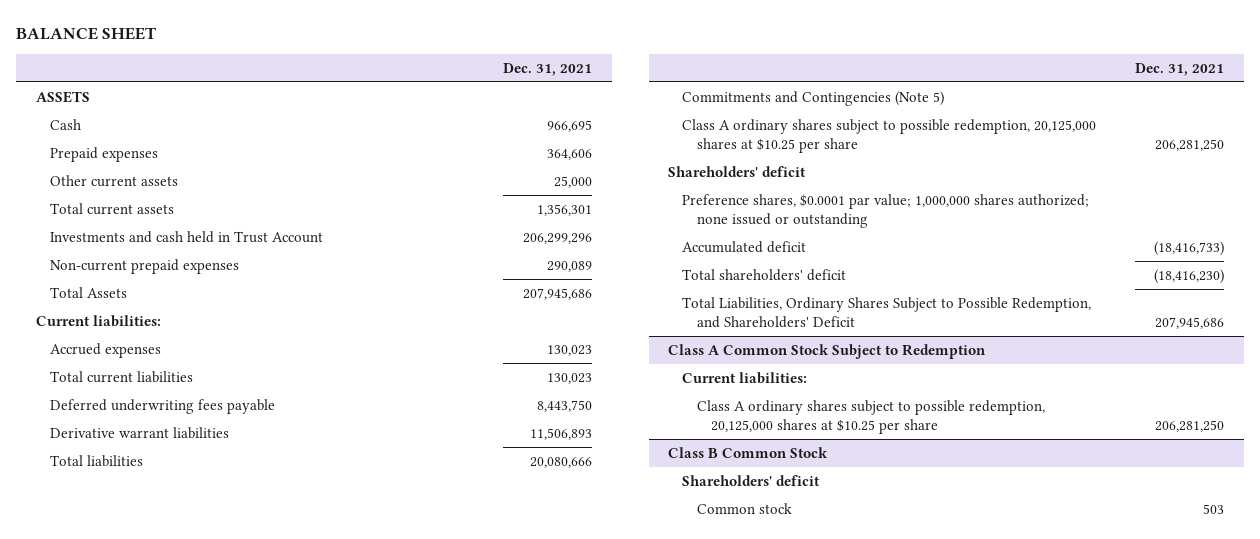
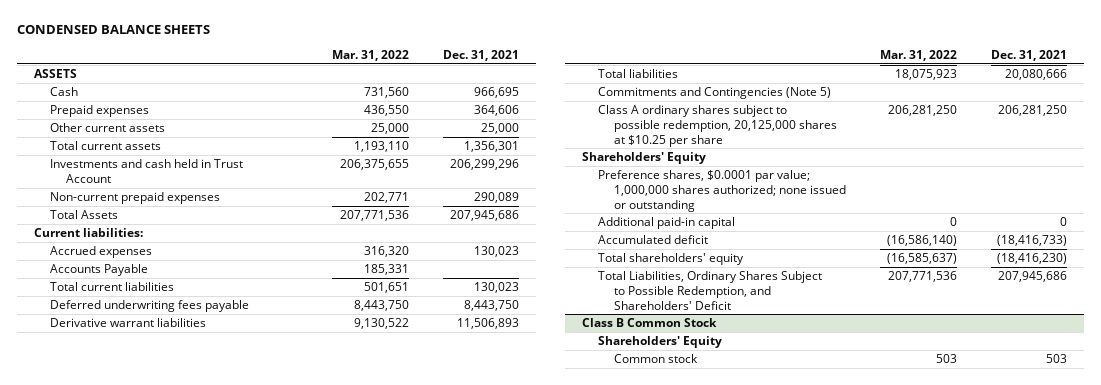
[16,27,157,41] BALANCE SHEET -> [16,25,210,35] CONDENSED BALANCE SHEETS
none -> [332,49,410,61] Mar. 31, 2022
none -> [49,263,148,276] Accounts Payable
[668,165,807,177] Shareholders' deficit -> [581,151,706,164] Shareholders' Equity
none -> [597,216,735,229] Additional paid-in capital
[682,268,847,281] Total shareholders' deficit -> [597,252,744,265] Total shareholders' equity
[668,343,987,359] Class A Common Stock Subject to Redemption -> none
[682,371,808,384] Current liabilities: -> none
[696,399,1045,434] Class A ordinary shares subject to possible redemption, 20,125,000 shares at $10.25 per share -> none
[682,474,821,486] Shareholders' deficit -> [597,335,722,348] Shareholders' Equity

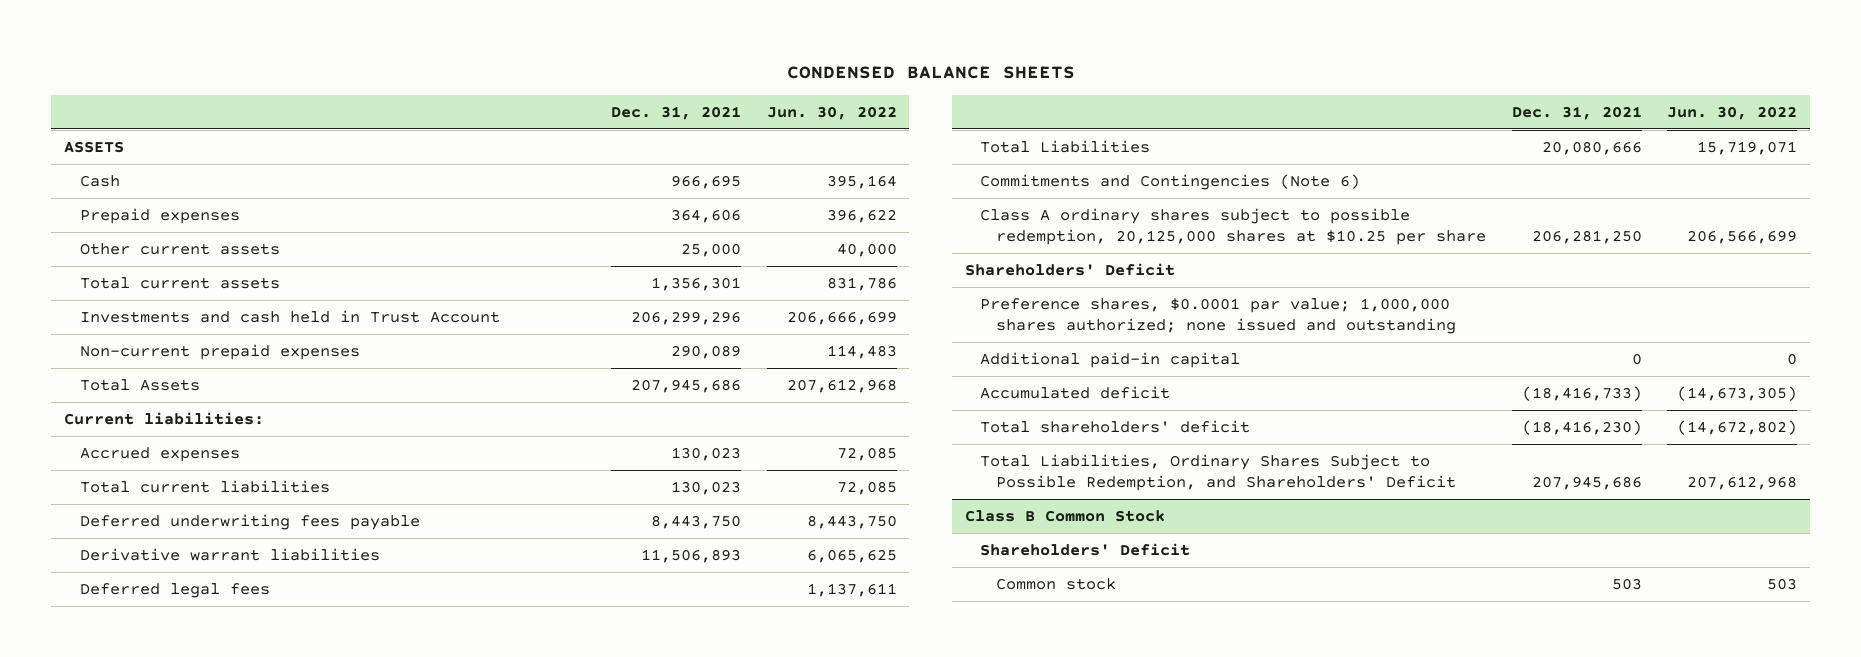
[332,49,410,61] Mar. 31, 2022 -> none
none -> [766,105,897,120] Jun. 30, 2022
[49,263,148,276] Accounts Payable -> none
none -> [79,583,270,599] Deferred legal fees
[597,68,678,78] Total liabilities -> [980,140,1151,154] Total Liabilities
[597,86,831,99] Commitments and Contingencies (Note 5) -> [980,174,1361,191] Commitments and Contingencies (Note 6)
[581,151,706,164] Shareholders' Equity -> [964,263,1175,277] Shareholders' Deficit
[597,169,847,212] Preference shares, $0.0001 par value; 1,000,000 shares authorized; none issued or outstanding -> [980,298,1457,334] Preference shares, $0.0001 par value; 1,000,000 shares authorized; none issued and outstanding
[597,252,744,265] Total shareholders' equity -> [980,420,1251,434] Total shareholders' deficit
[597,335,722,348] Shareholders' Equity -> [980,543,1191,557] Shareholders' Deficit

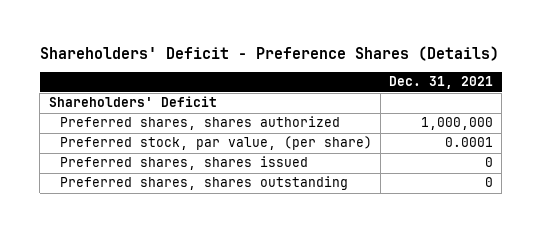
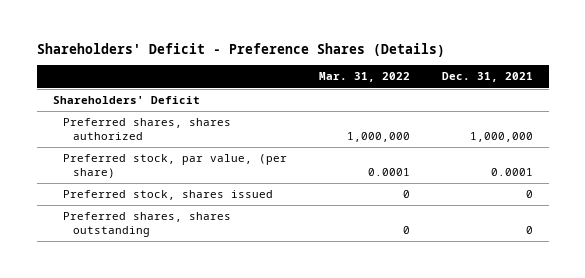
none -> [318,72,410,83] Mar. 31, 2022
[59,156,308,171] Preferred shares, shares issued -> [62,190,273,201] Preferred stock, shares issued

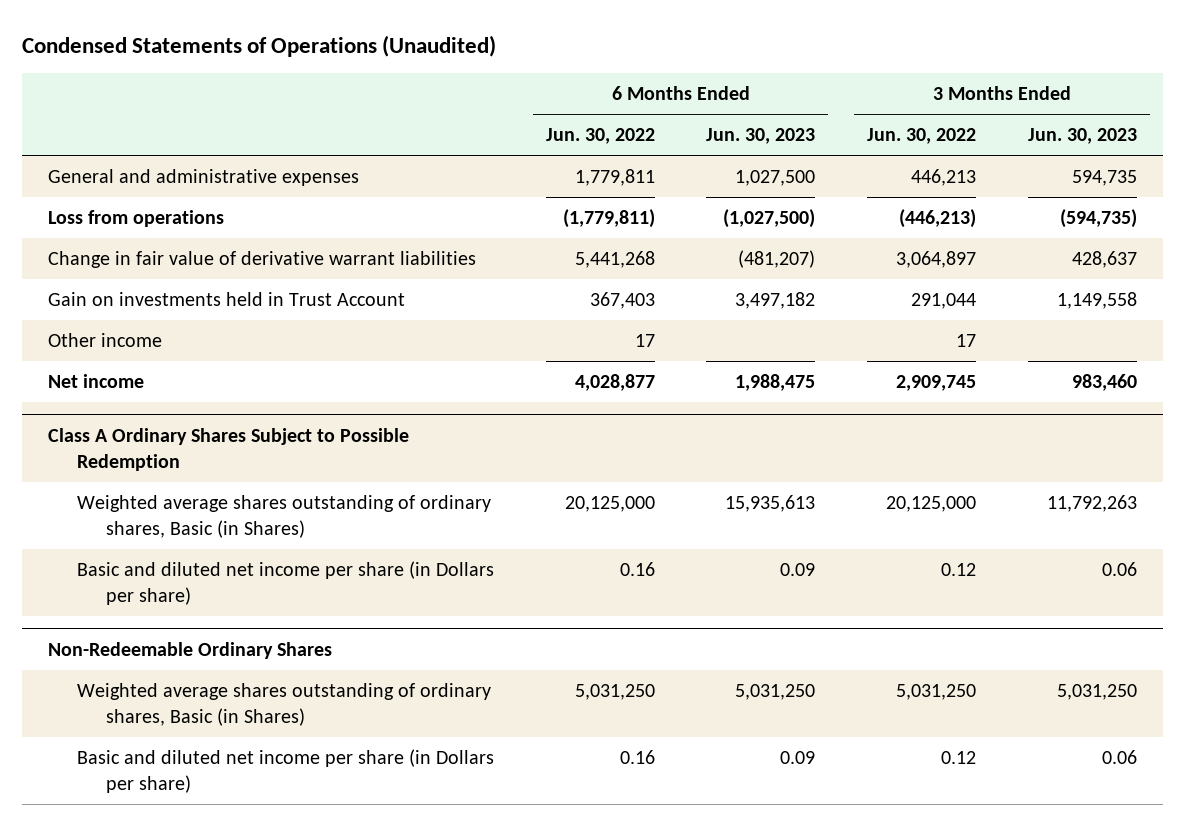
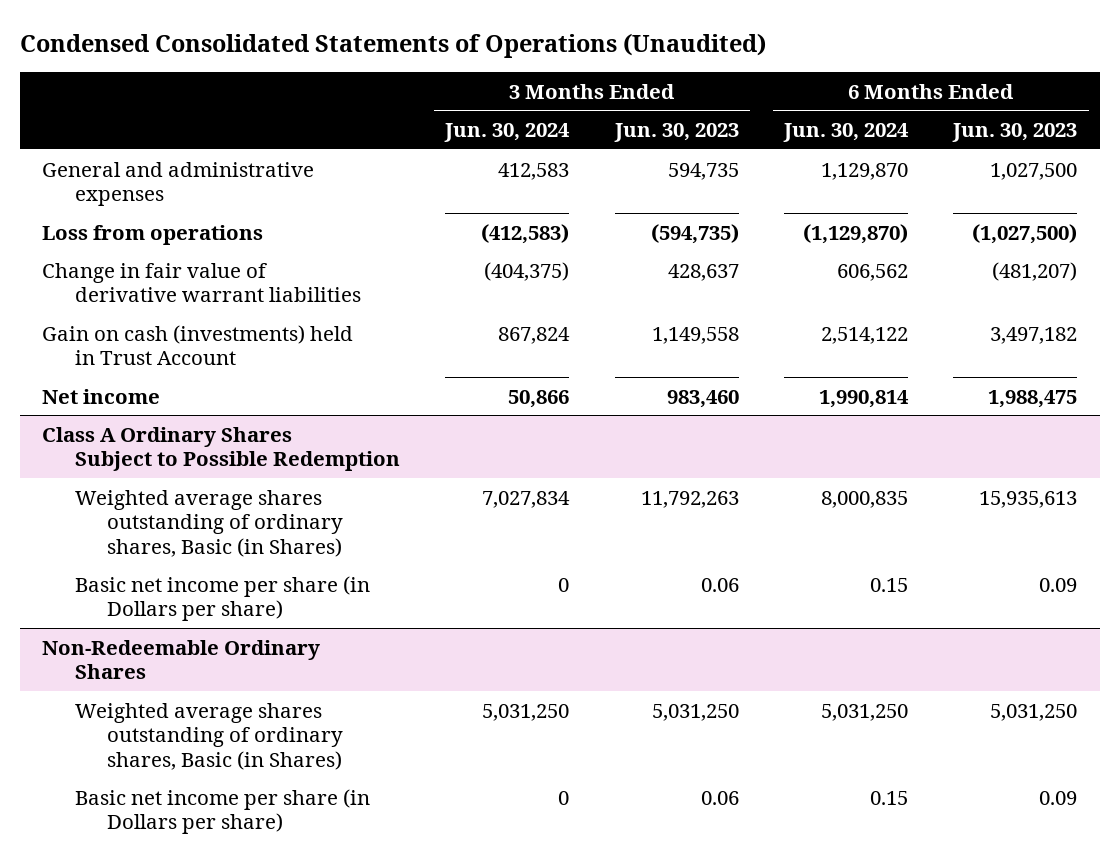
[22,35,497,58] Condensed Statements of Operations (Unaudited) -> [19,32,766,58] Condensed Consolidated Statements of Operations (Unaudited)
[545,128,655,145] Jun. 30, 2022 -> none
[867,128,977,145] Jun. 30, 2022 -> none
none -> [444,122,571,142] Jun. 30, 2024
none -> [782,122,909,142] Jun. 30, 2024
[48,333,163,348] Other income -> none
[48,292,406,307] Gain on investments held in Trust Account -> [42,324,354,366] Gain on cash (investments) held in Trust Account
[76,561,494,605] Basic and diluted net income per share (in Dollars per share) -> [74,575,370,622] Basic net income per share (in Dollars per share)
[76,749,494,793] Basic and diluted net income per share (in Dollars per share) -> [74,788,370,835] Basic net income per share (in Dollars per share)

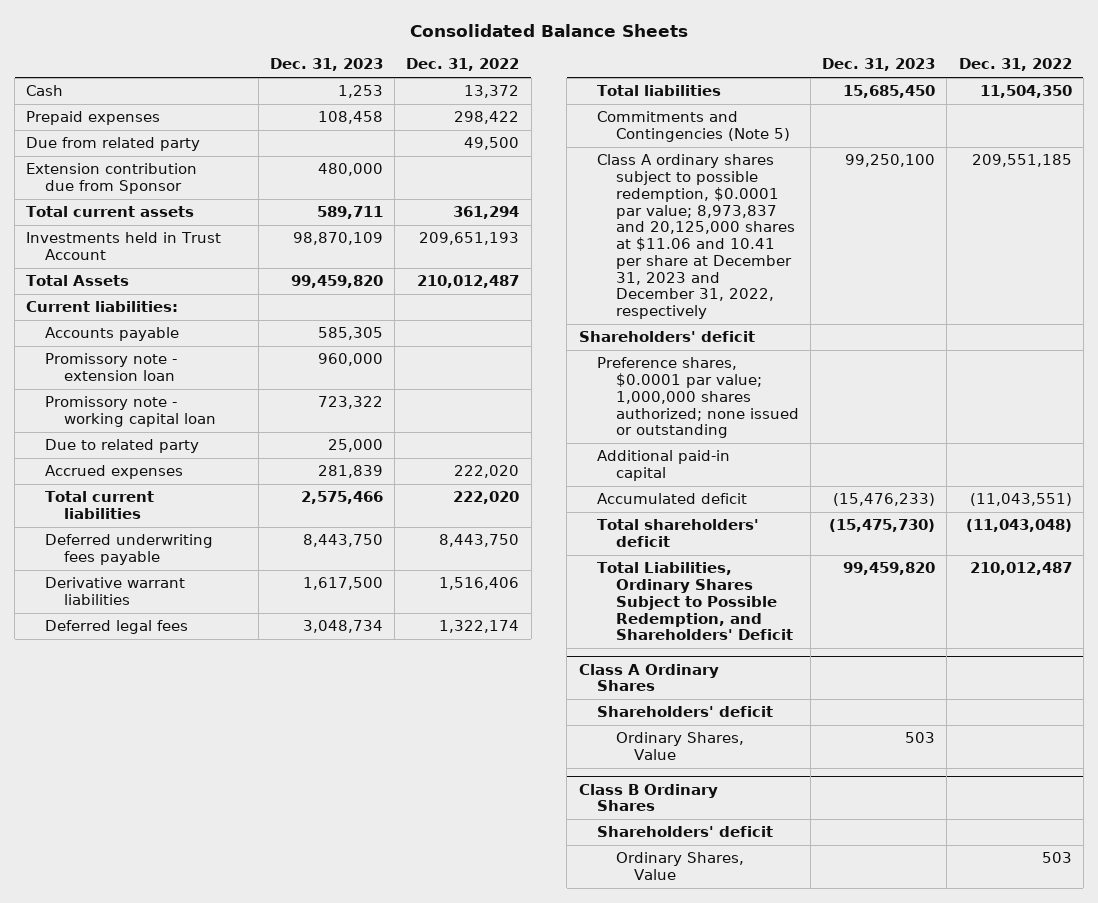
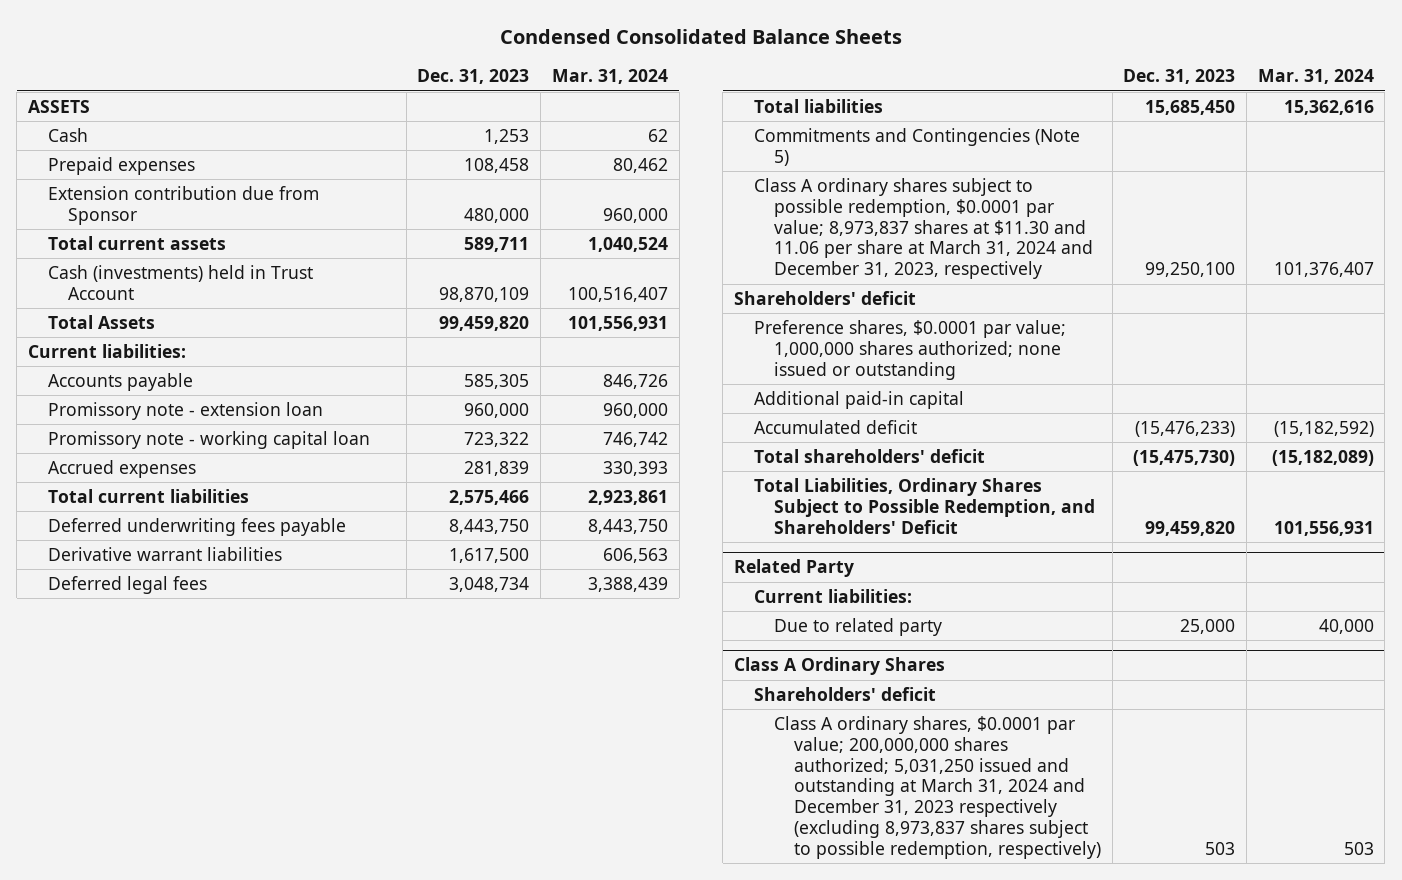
[410,23,689,37] Consolidated Balance Sheets -> [499,28,902,44] Condensed Consolidated Balance Sheets
[406,58,520,72] Dec. 31, 2022 -> none
none -> [551,69,668,85] Mar. 31, 2024
none -> [28,99,91,113] ASSETS
[26,137,201,152] Due from related party -> none
[26,232,222,261] Investments held in Trust Account -> [48,264,314,300] Cash (investments) held in Trust Account
[44,439,199,454] Due to related party -> none
[597,154,795,320] Class A ordinary shares subject to possible redemption, $0.0001 par value; 8,973,837 and 20,125,000 shares at $11.06 and 10.41 per share at December 31, 2023 and December 31, 2022, respectively -> [753,177,1093,280] Class A ordinary shares subject to possible redemption, $0.0001 par value; 8,973,837 shares at $11.30 and 11.06 per share at March 31, 2024 and December 31, 2023, respectively
none -> [733,559,854,578] Related Party
none -> [753,588,912,603] Current liabilities:
none -> [773,617,942,636] Due to related party
[578,783,718,812] Class B Ordinary Shares -> none
[597,826,774,838] Shareholders' deficit -> none
[615,852,744,881] Ordinary Shares, Value -> none
[615,732,744,761] Ordinary Shares, Value -> [773,715,1101,859] Class A ordinary shares, $0.0001 par value; 200,000,000 shares authorized; 5,031,250 issued and outstanding at March 31, 2024 and December 31, 2023 respectively (excluding 8,973,837 shares subject to possible redemption, respectively)

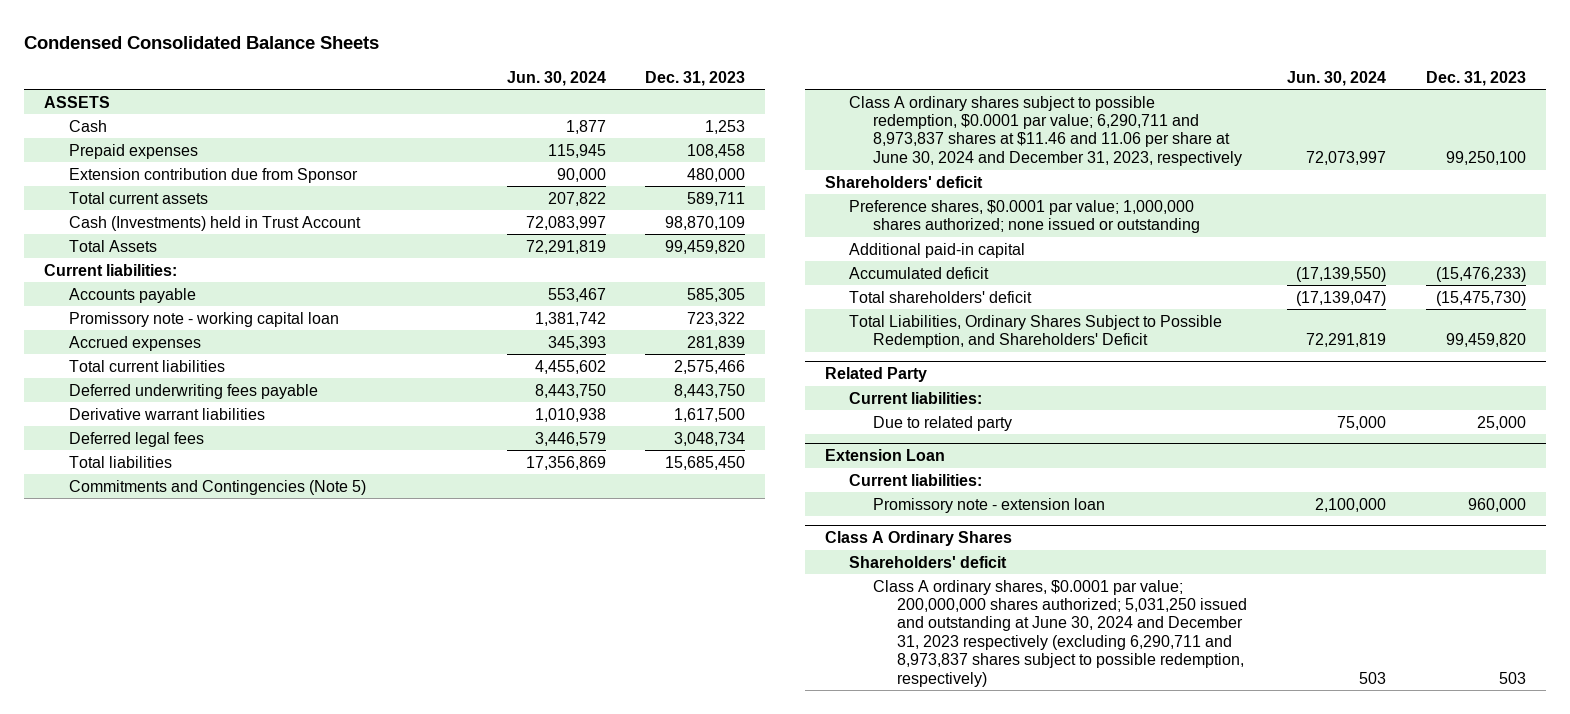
[551,69,668,85] Mar. 31, 2024 -> none
none -> [506,70,606,86] Jun. 30, 2024
[48,264,314,300] Cash (investments) held in Trust Account -> [68,215,361,231] Cash (Investments) held in Trust Account
[48,401,324,420] Promissory note - extension loan -> none
[753,177,1093,280] Class A ordinary shares subject to possible redemption, $0.0001 par value; 8,973,837 shares at $11.30 and 11.06 per share at March 31, 2024 and December 31, 2023, respectively -> [849,95,1243,166] Class A ordinary shares subject to possible redemption, $0.0001 par value; 6,290,711 and 8,973,837 shares at $11.46 and 11.06 per share at June 30, 2024 and December 31, 2023, respectively
none -> [824,448,945,461] Extension Loan
none -> [849,473,983,486] Current liabilities:
none -> [873,497,1106,513] Promissory note - extension loan
[773,715,1101,859] Class A ordinary shares, $0.0001 par value; 200,000,000 shares authorized; 5,031,250 issued and outstanding at March 31, 2024 and December 31, 2023 respectively (excluding 8,973,837 shares subject to possible redemption, respectively) -> [873,579,1248,687] Class A ordinary shares, $0.0001 par value; 200,000,000 shares authorized; 5,031,250 issued and outstanding at June 30, 2024 and December 31, 2023 respectively (excluding 6,290,711 and 8,973,837 shares subject to possible redemption, respectively)

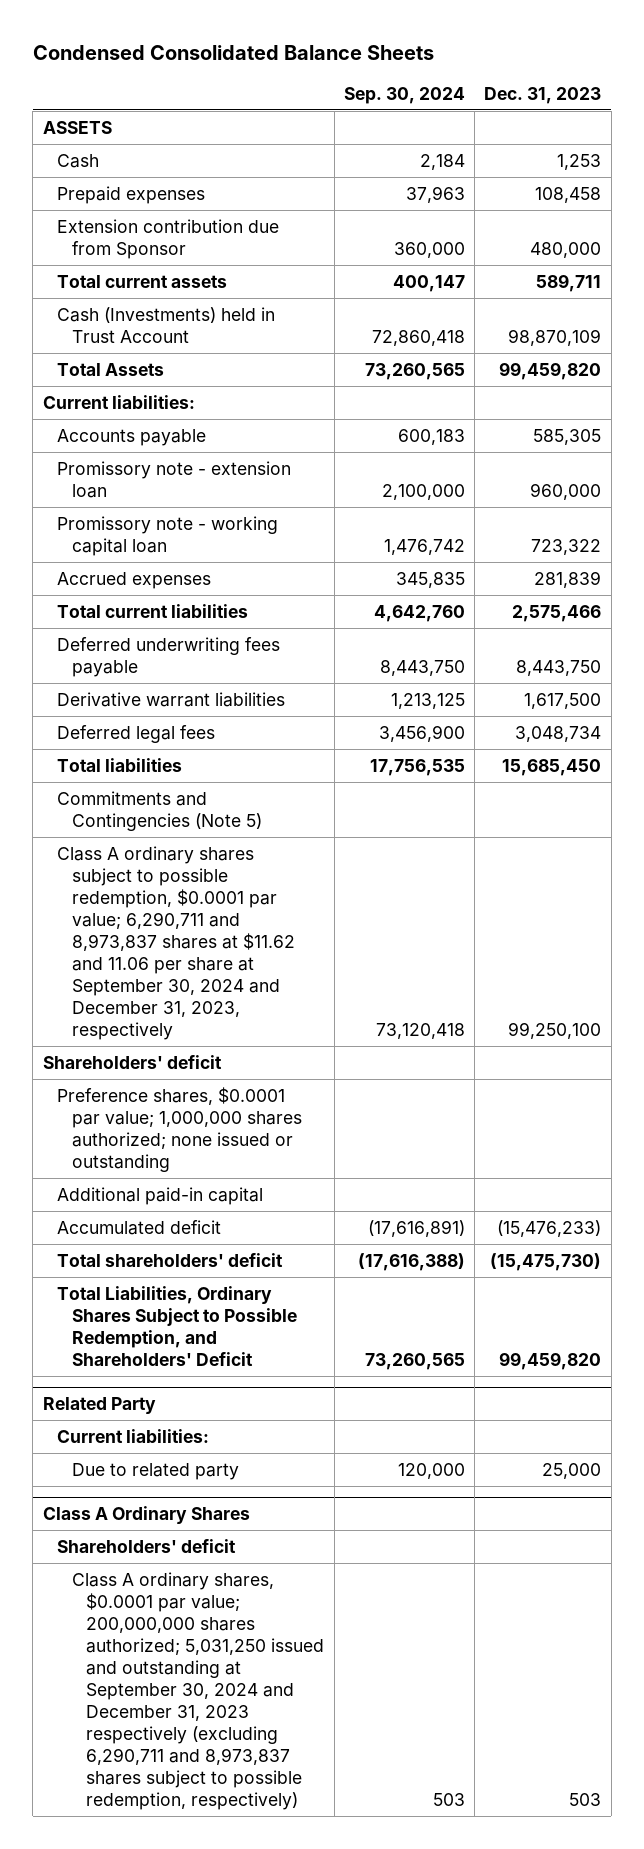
[506,70,606,86] Jun. 30, 2024 -> none
none -> [343,86,465,104] Sep. 30, 2024
none -> [57,460,292,498] Promissory note - extension loan
[849,95,1243,166] Class A ordinary shares subject to possible redemption, $0.0001 par value; 6,290,711 and 8,973,837 shares at $11.46 and 11.06 per share at June 30, 2024 and December 31, 2023, respectively -> [57,845,295,1040] Class A ordinary shares subject to possible redemption, $0.0001 par value; 6,290,711 and 8,973,837 shares at $11.62 and 11.06 per share at September 30, 2024 and December 31, 2023, respectively
[824,448,945,461] Extension Loan -> none
[849,473,983,486] Current liabilities: -> none
[873,497,1106,513] Promissory note - extension loan -> none
[873,579,1248,687] Class A ordinary shares, $0.0001 par value; 200,000,000 shares authorized; 5,031,250 issued and outstanding at June 30, 2024 and December 31, 2023 respectively (excluding 6,290,711 and 8,973,837 shares subject to possible redemption, respectively) -> [71,1571,325,1811] Class A ordinary shares, $0.0001 par value; 200,000,000 shares authorized; 5,031,250 issued and outstanding at September 30, 2024 and December 31, 2023 respectively (excluding 6,290,711 and 8,973,837 shares subject to possible redemption, respectively)

